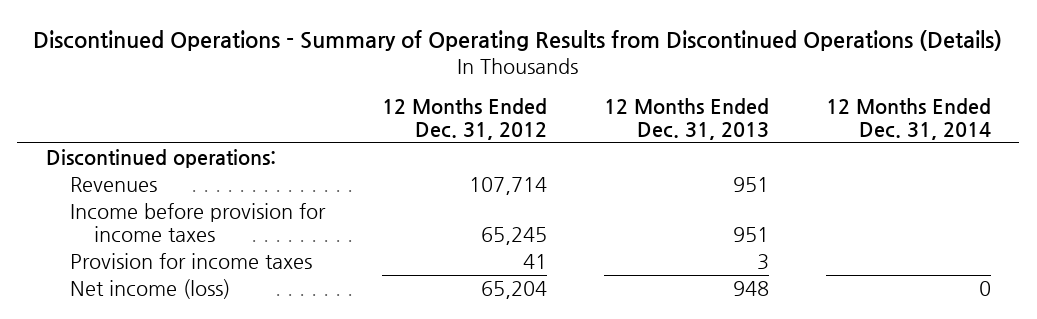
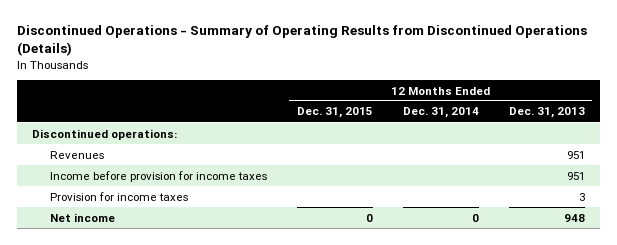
[381,98,547,140] 12 Months Ended Dec. 31, 2012 -> none
none -> [296,107,373,119] Dec. 31, 2015
[69,279,230,300] Net income (loss) -> [49,212,115,222] Net income

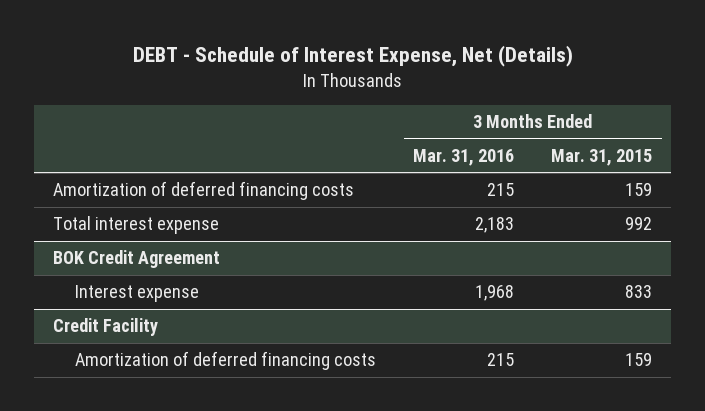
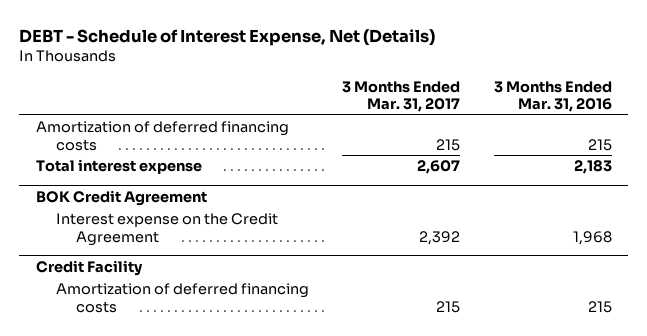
[551,148,653,166] Mar. 31, 2015 -> none
none -> [342,80,461,113] 3 Months Ended Mar. 31, 2017
[75,285,200,303] Interest expense -> [55,213,278,246] Interest expense on the Credit Agreement

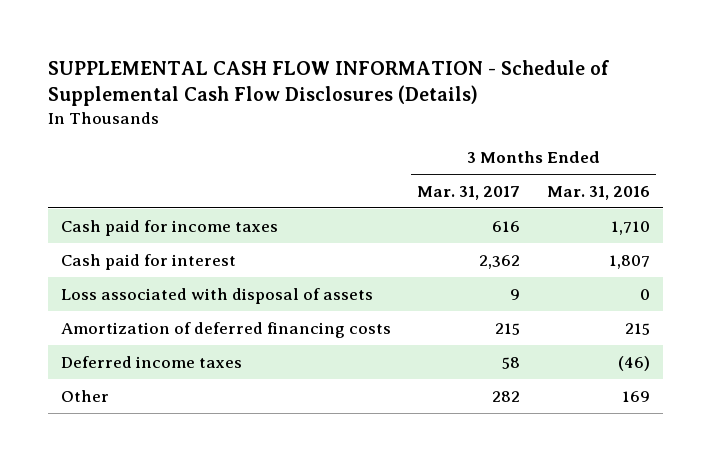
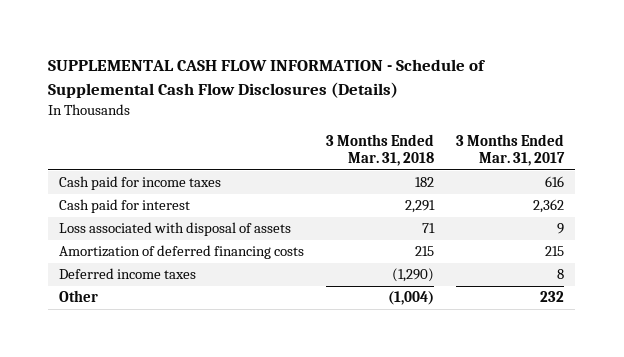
[546,185,650,200] Mar. 31, 2016 -> none
none -> [326,133,435,167] 3 Months Ended Mar. 31, 2018
[502,356,521,369] 58 -> [557,269,565,280] 8
[492,390,521,402] 282 -> [540,291,565,303] 232

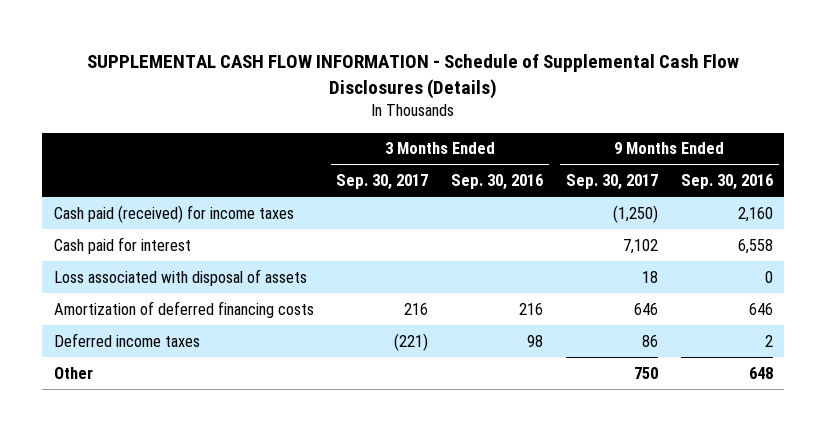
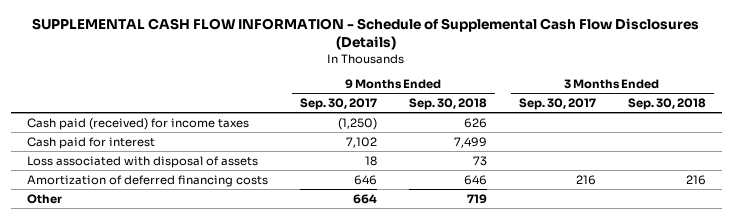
[451,174,544,191] Sep. 30, 2016 -> none
[680,174,773,191] Sep. 30, 2016 -> none
none -> [408,97,487,110] Sep. 30, 2018
none -> [627,97,706,110] Sep. 30, 2018
[53,332,200,347] Deferred income taxes -> none
[634,366,659,379] 750 -> [353,193,378,204] 664

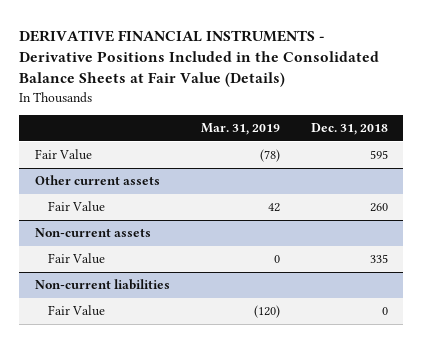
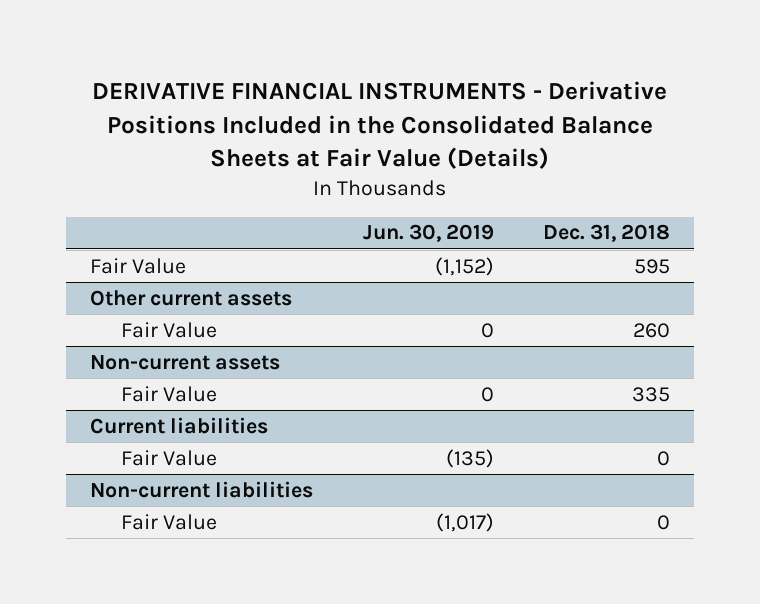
[200,123,280,136] Mar. 31, 2019 -> none
none -> [362,224,494,243] Jun. 30, 2019
none -> [90,416,269,434] Current liabilities
none -> [121,449,218,466] Fair Value

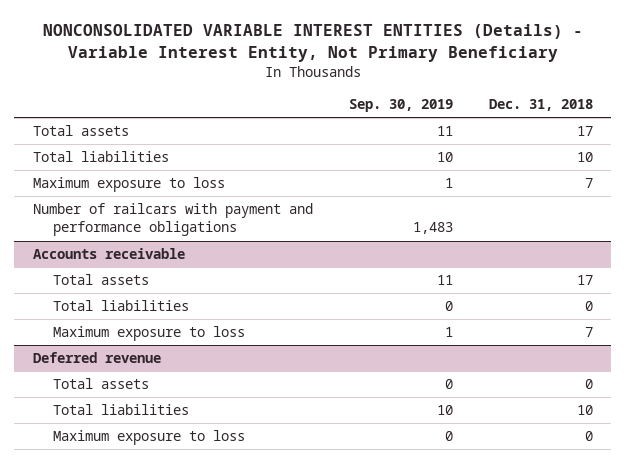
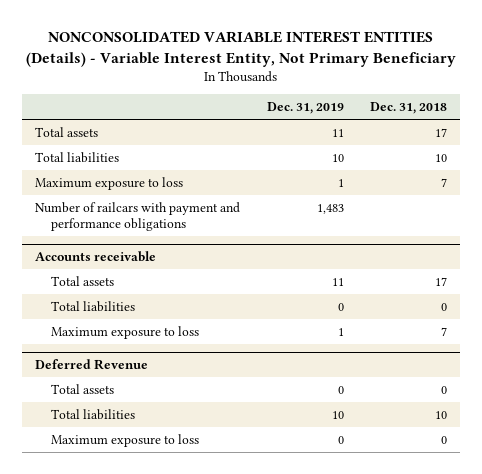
[348,99,453,113] Sep. 30, 2019 -> none
none -> [266,101,344,114] Dec. 31, 2019
[32,352,161,364] Deferred revenue -> [34,358,148,370] Deferred Revenue

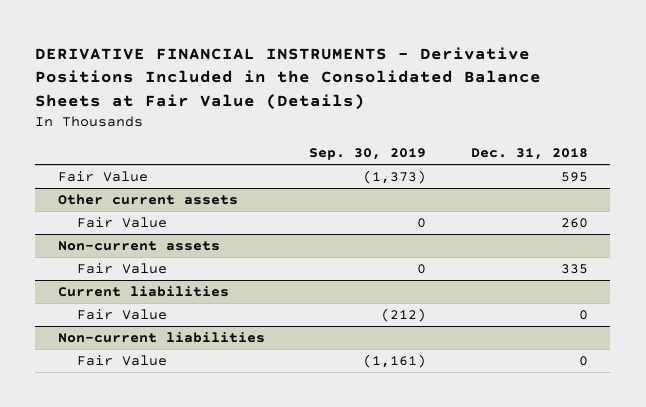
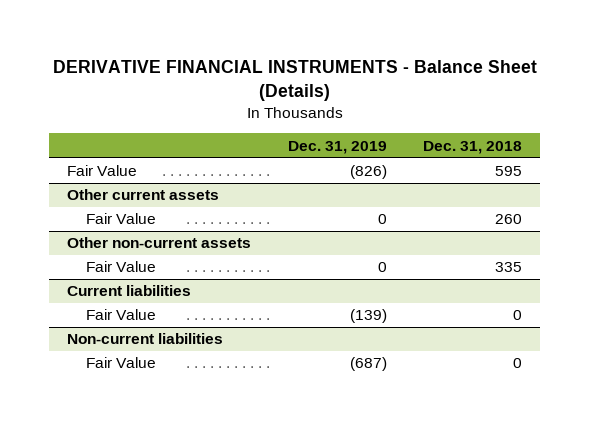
[35,46,542,110] DERIVATIVE FINANCIAL INSTRUMENTS - Derivative Positions Included in the Consolidated Balance Sheets at Fair Value (Details) -> [52,60,537,102] DERIVATIVE FINANCIAL INSTRUMENTS - Balance Sheet (Details)
[309,148,427,161] Sep. 30, 2019 -> none
none -> [287,140,387,154] Dec. 31, 2019
[57,240,220,251] Non-current assets -> [67,237,252,249] Other non-current assets

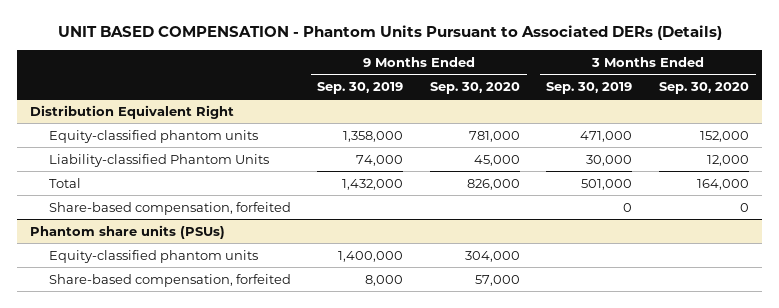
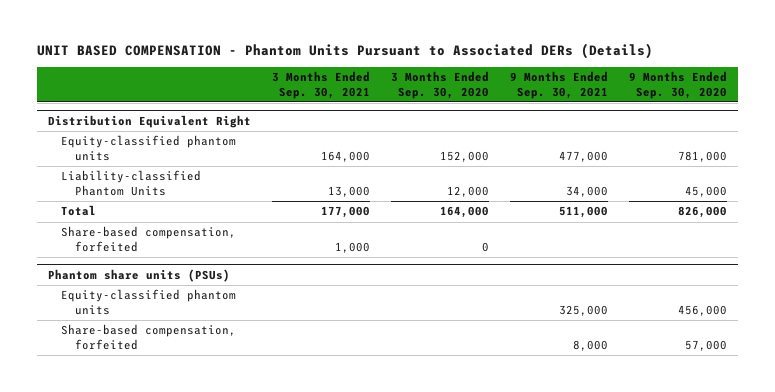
[317,81,404,94] Sep. 30, 2019 -> none
[546,81,633,94] Sep. 30, 2019 -> none
none -> [271,71,370,99] 3 Months Ended Sep. 30, 2021
none -> [509,71,608,99] 9 Months Ended Sep. 30, 2021
[464,250,520,262] 304,000 -> [678,304,728,316] 456,000

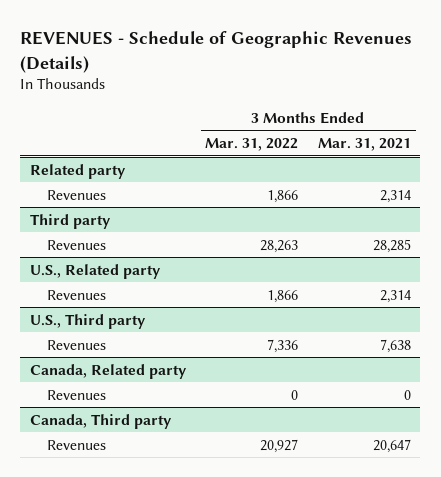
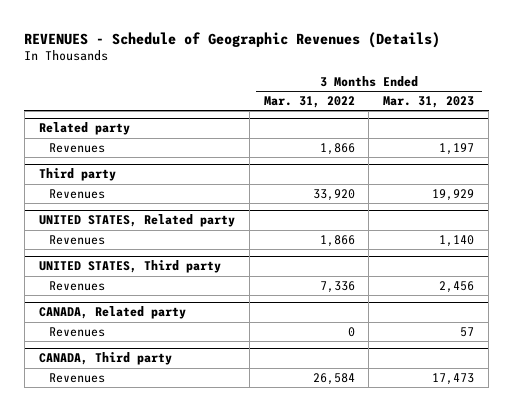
[317,138,411,152] Mar. 31, 2021 -> none
none -> [383,96,475,109] Mar. 31, 2023
[30,263,162,279] U.S., Related party -> none
[260,239,299,253] 28,263 -> [312,188,355,201] 33,920
none -> [38,214,235,228] UNITED STATES, Related party
[30,313,147,329] U.S., Third party -> none
none -> [38,260,221,274] UNITED STATES, Third party
[30,363,188,379] Canada, Related party -> [38,306,186,320] CANADA, Related party
[30,413,173,429] Canada, Third party -> [38,352,172,366] CANADA, Third party
[260,438,299,453] 20,927 -> [312,372,355,385] 26,584

